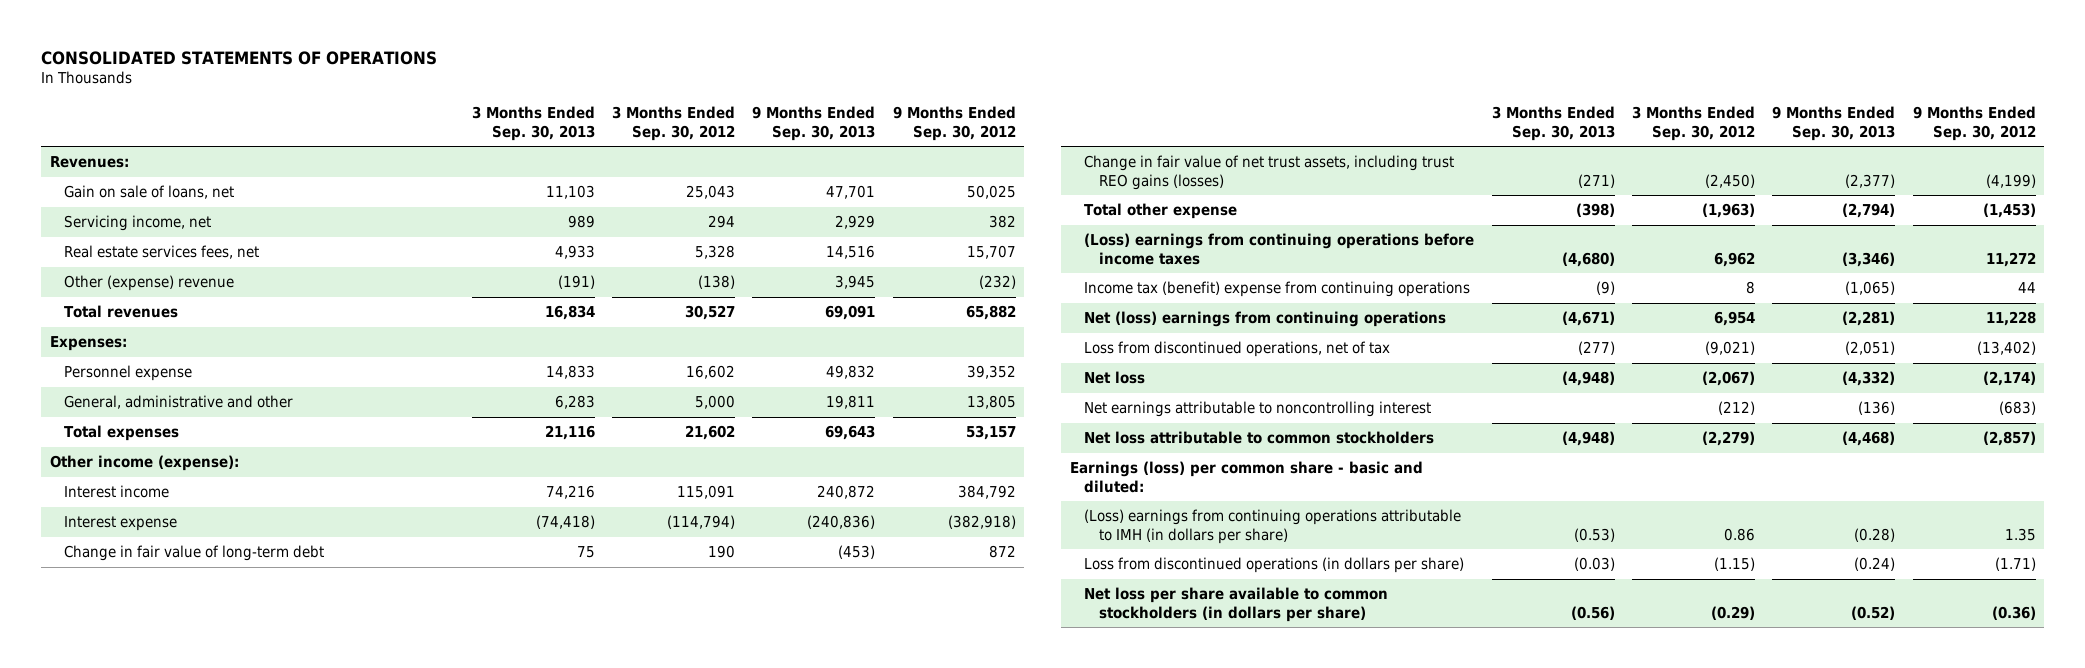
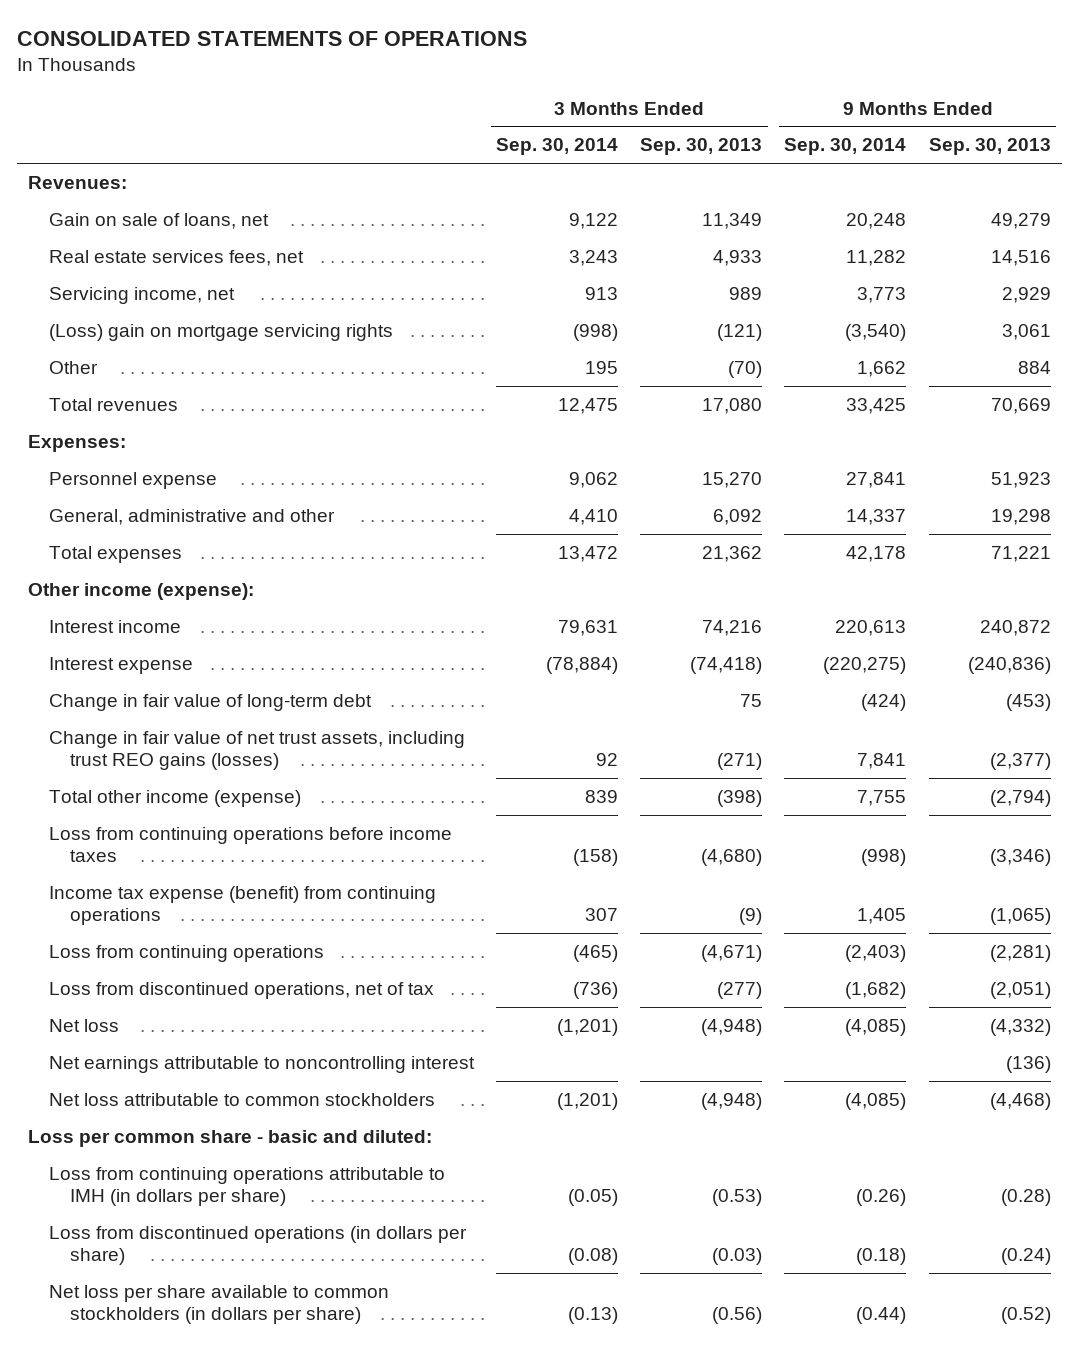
[612,106,736,141] 3 Months Ended Sep. 30, 2012 -> none
[892,106,1016,141] 9 Months Ended Sep. 30, 2012 -> none
none -> [496,138,619,156] Sep. 30, 2014
none -> [784,138,907,156] Sep. 30, 2014
[545,185,595,200] 11,103 -> [702,212,763,229] 11,349
[826,185,876,200] 47,701 -> [990,212,1051,229] 49,279
[64,215,212,232] Servicing income, net -> [49,286,236,304] Servicing income, net
none -> [49,323,394,341] (Loss) gain on mortgage servicing rights
[64,275,235,292] Other (expense) revenue -> [49,360,99,374] Other
[557,275,595,290] (191) -> [728,360,763,378] (70)
[835,275,876,290] 3,945 -> [1017,360,1051,374] 884
[544,305,595,321] 16,834 -> [702,397,763,414] 17,080
[825,305,876,321] 69,091 -> [990,397,1051,414] 70,669
[545,365,595,380] 14,833 -> [702,471,763,488] 15,270
[826,365,876,380] 49,832 -> [990,471,1051,488] 51,923
[554,395,595,410] 6,283 -> [713,508,763,525] 6,092
[826,395,876,410] 19,811 -> [990,508,1051,525] 19,298
[544,425,595,441] 21,116 -> [702,545,763,562] 21,362
[825,425,876,441] 69,643 -> [990,545,1051,562] 71,221
[1084,203,1238,220] Total other expense -> [49,789,302,807] Total other income (expense)
[1084,233,1475,265] (Loss) earnings from continuing operations before income taxes -> [49,826,453,863] Loss from continuing operations before income taxes
[1084,281,1471,298] Income tax (benefit) expense from continuing operations -> [49,885,437,926] Income tax expense (benefit) from continuing operations
[1084,311,1447,328] Net (loss) earnings from continuing operations -> [49,944,325,962] Loss from continuing operations
[1069,461,1423,493] Earnings (loss) per common share - basic and diluted: -> [27,1129,432,1147] Loss per common share - basic and diluted:
[1084,509,1462,544] (Loss) earnings from continuing operations attributable to IMH (in dollars per share) -> [49,1166,446,1207] Loss from continuing operations attributable to IMH (in dollars per share)

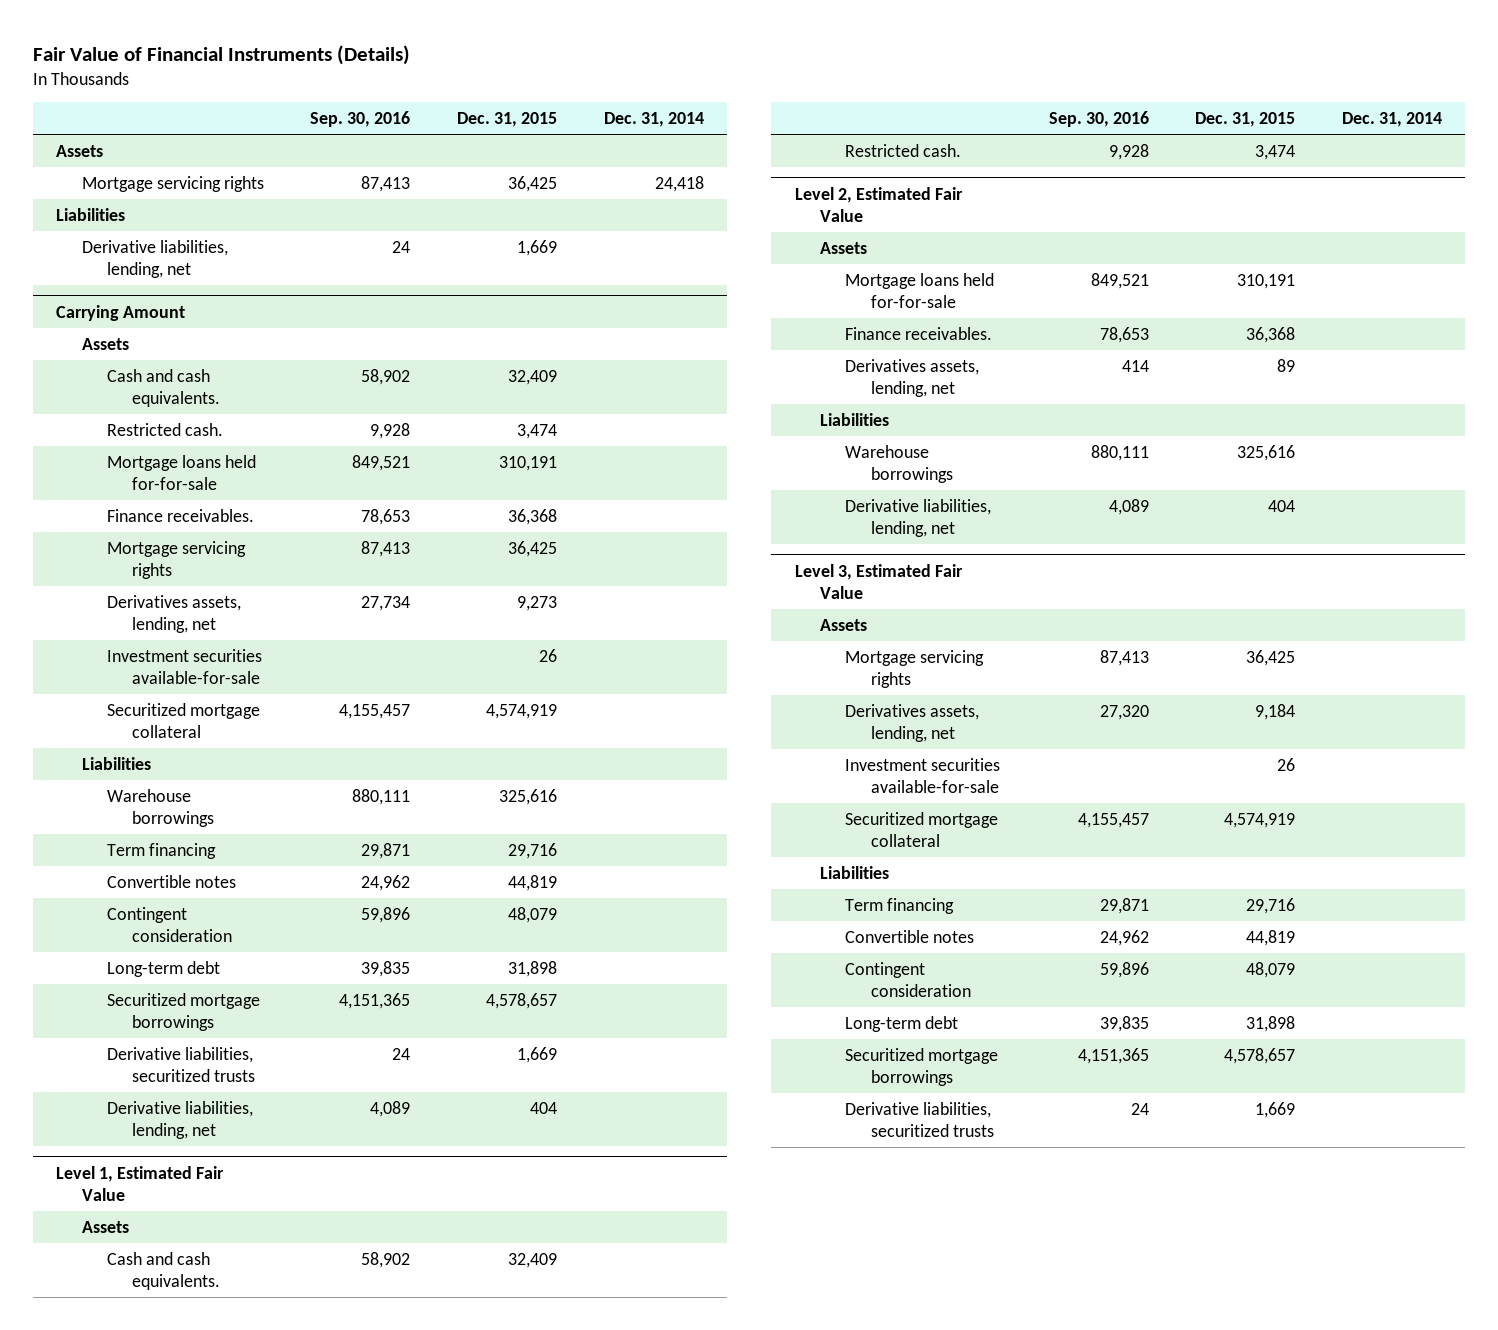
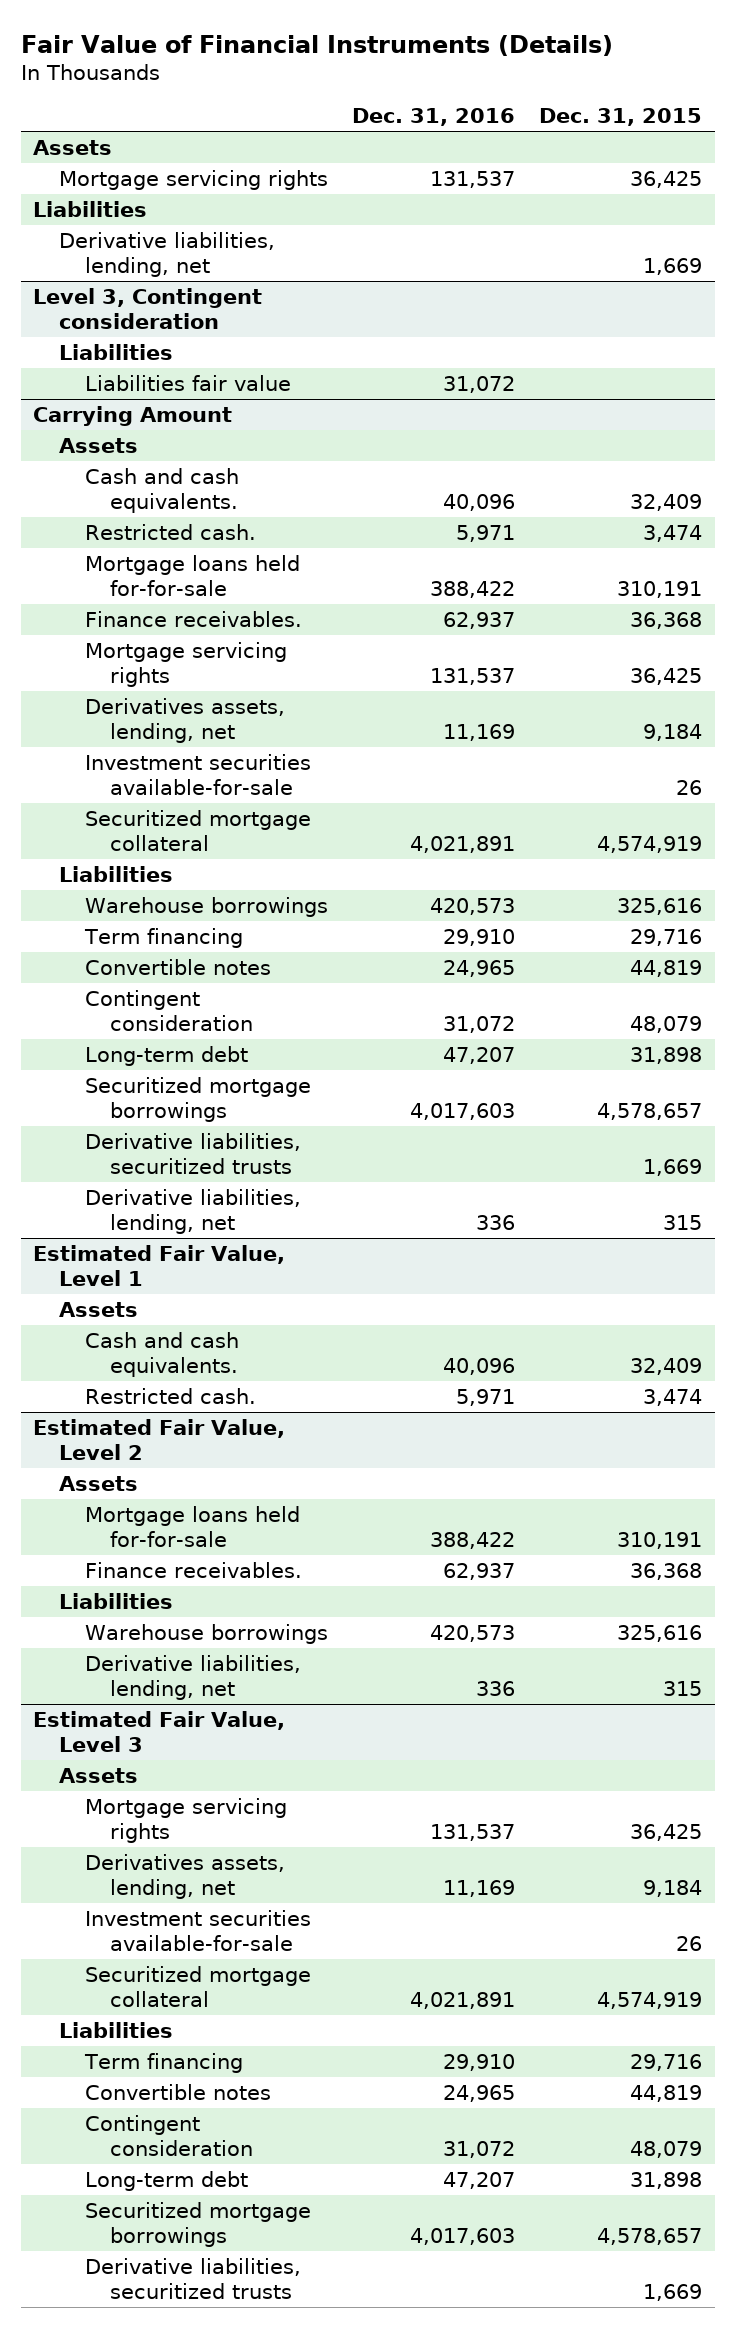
[310,110,411,127] Sep. 30, 2016 -> none
[603,111,704,127] Dec. 31, 2014 -> none
none -> [352,108,516,127] Dec. 31, 2016
none -> [33,288,263,330] Level 3, Contingent consideration
none -> [58,344,173,361] Liabilities
none -> [84,375,291,392] Liabilities fair value
[517,595,558,611] 9,273 -> [643,724,703,742] 9,184
[530,1101,558,1114] 404 -> [663,1215,703,1231] 315
[56,1165,225,1201] Level 1, Estimated Fair Value -> [33,1245,286,1287] Estimated Fair Value, Level 1
[794,186,963,222] Level 2, Estimated Fair Value -> [33,1419,286,1461] Estimated Fair Value, Level 2
[845,358,980,397] Derivatives assets, lending, net -> none
[1268,499,1296,512] 404 -> [663,1681,703,1697] 315
[794,563,963,599] Level 3, Estimated Fair Value -> [33,1711,286,1753] Estimated Fair Value, Level 3

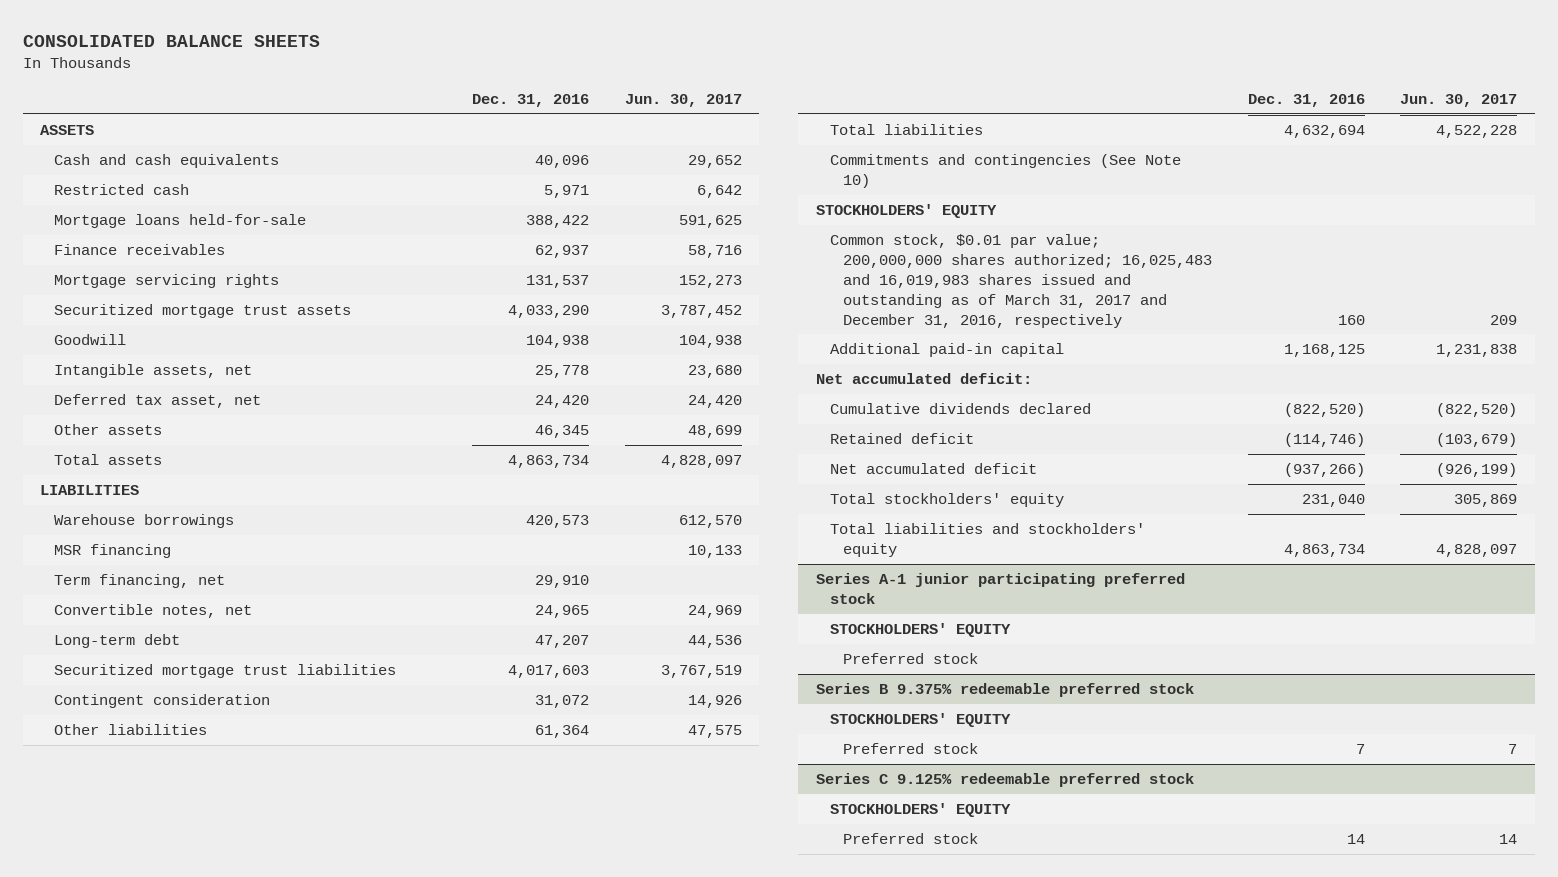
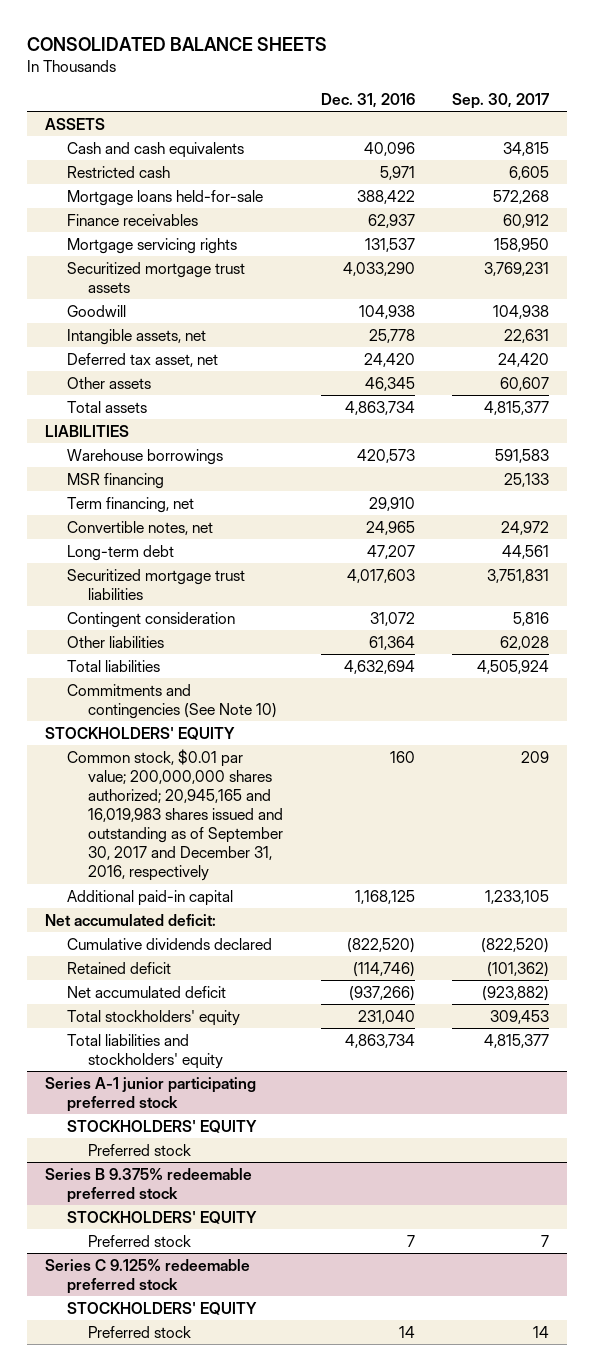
[624,93,742,107] Jun. 30, 2017 -> none
none -> [451,92,549,109] Sep. 30, 2017
[829,234,1213,328] Common stock, $0.01 par value; 200,000,000 shares authorized; 16,025,483 and 16,019,983 shares issued and outstanding as of March 31, 2017 and December 31, 2016, respectively -> [66,748,284,882] Common stock, $0.01 par value; 200,000,000 shares authorized; 20,945,165 and 16,019,983 shares issued and outstanding as of September 30, 2017 and December 31, 2016, respectively

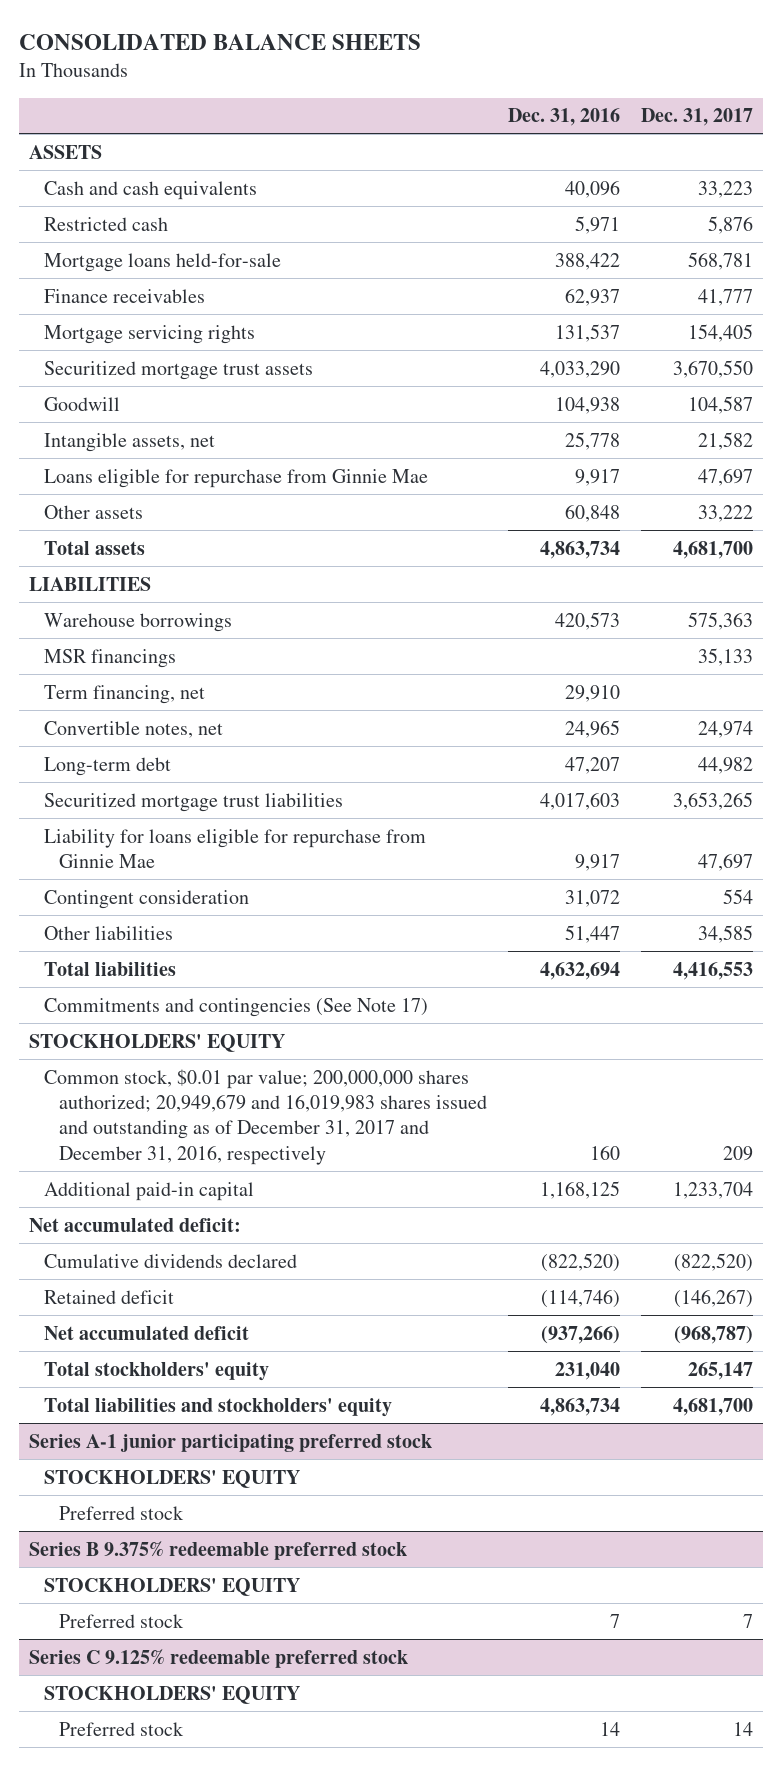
[451,92,549,109] Sep. 30, 2017 -> none
none -> [640,108,753,127] Dec. 31, 2017
[66,352,218,367] Deferred tax asset, net -> none
none -> [44,468,429,488] Loans eligible for repurchase from Ginnie Mae
[364,376,415,391] 46,345 -> [565,503,621,522] 60,848
[66,472,164,489] MSR financing -> [44,648,177,668] MSR financings
none -> [44,828,427,868] Liability for loans eligible for repurchase from Ginnie Mae
[368,635,415,650] 61,364 -> [565,924,621,943] 51,447
[66,683,278,719] Commitments and contingencies (See Note 10) -> [44,997,429,1017] Commitments and contingencies (See Note 17)
[66,748,284,882] Common stock, $0.01 par value; 200,000,000 shares authorized; 20,945,165 and 16,019,983 shares issued and outstanding as of September 30, 2017 and December 31, 2016, respectively -> [44,1068,488,1165] Common stock, $0.01 par value; 200,000,000 shares authorized; 20,949,679 and 16,019,983 shares issued and outstanding as of December 31, 2017 and December 31, 2016, respectively

